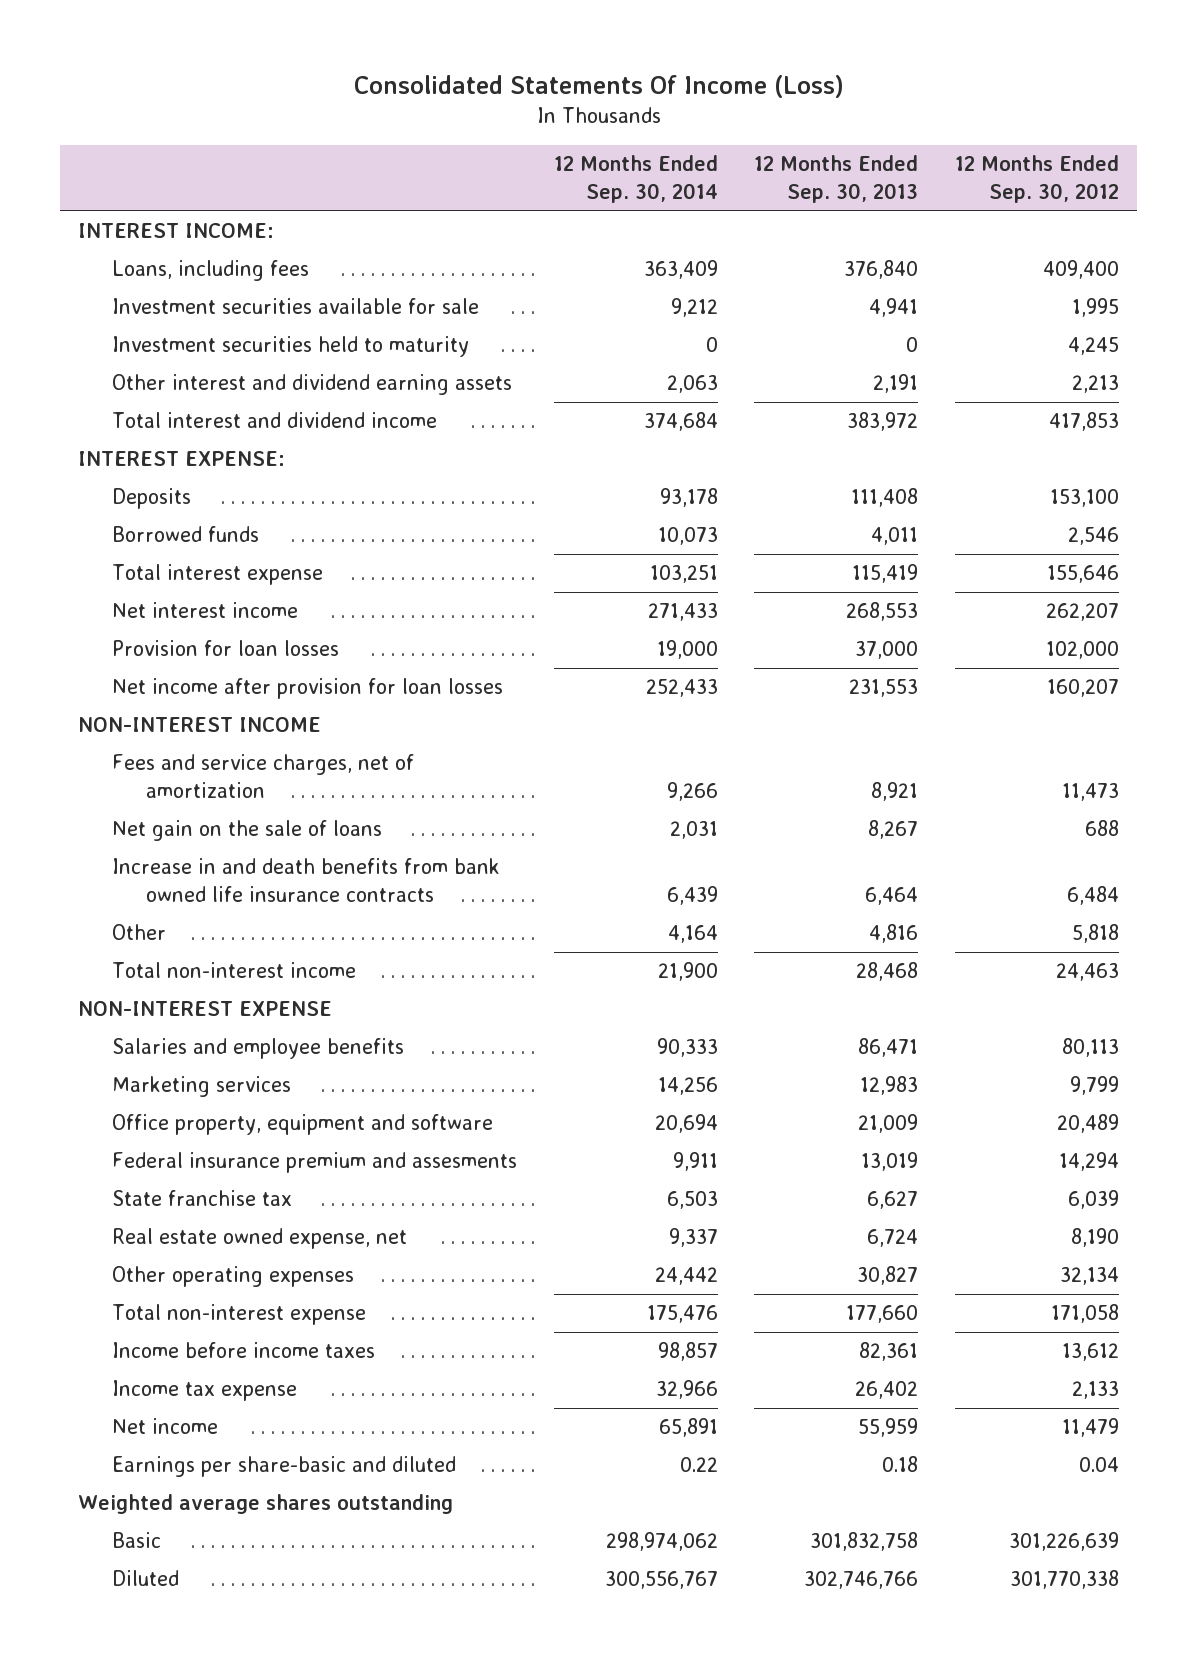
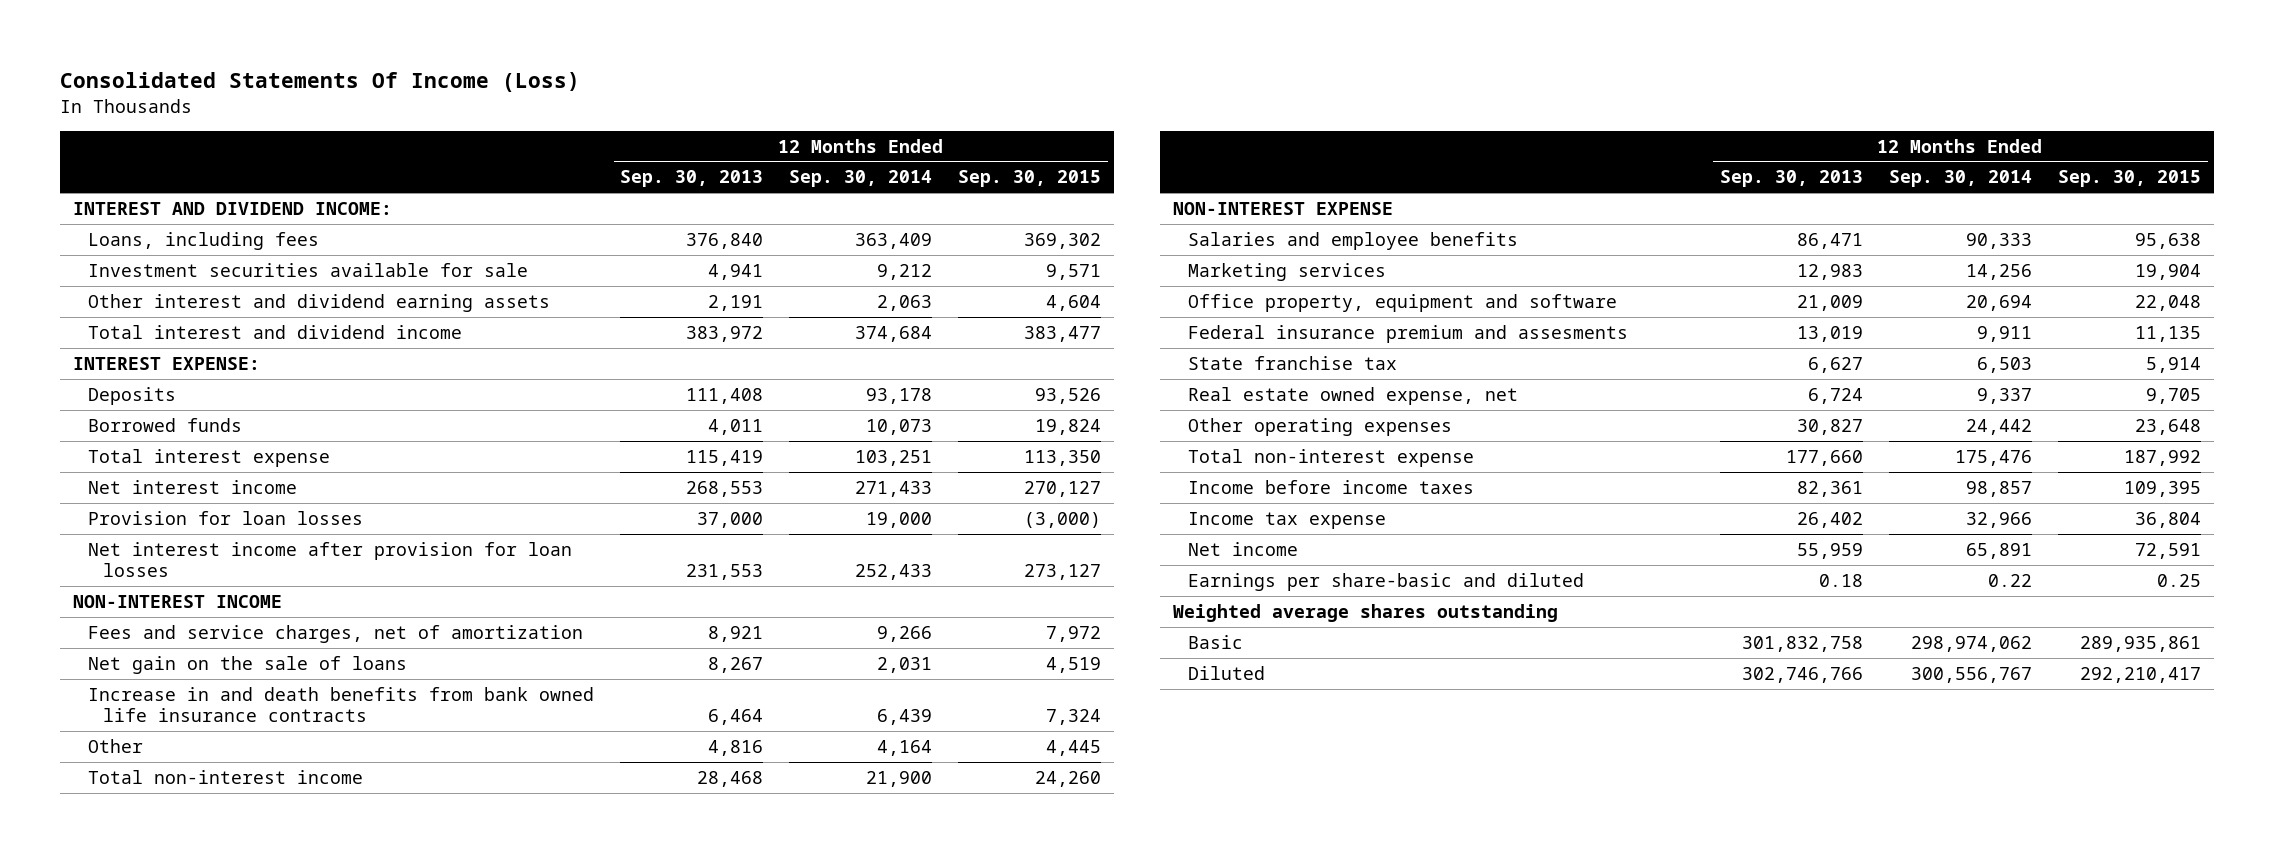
[954,155,1119,203] 12 Months Ended Sep. 30, 2012 -> none
none -> [958,170,1102,188] Sep. 30, 2015
[78,223,275,239] INTEREST INCOME: -> [73,201,393,215] INTEREST AND DIVIDEND INCOME:
[112,336,470,358] Investment securities held to maturity -> none
[112,678,504,700] Net income after provision for loan losses -> [87,541,572,578] Net interest income after provision for loan losses

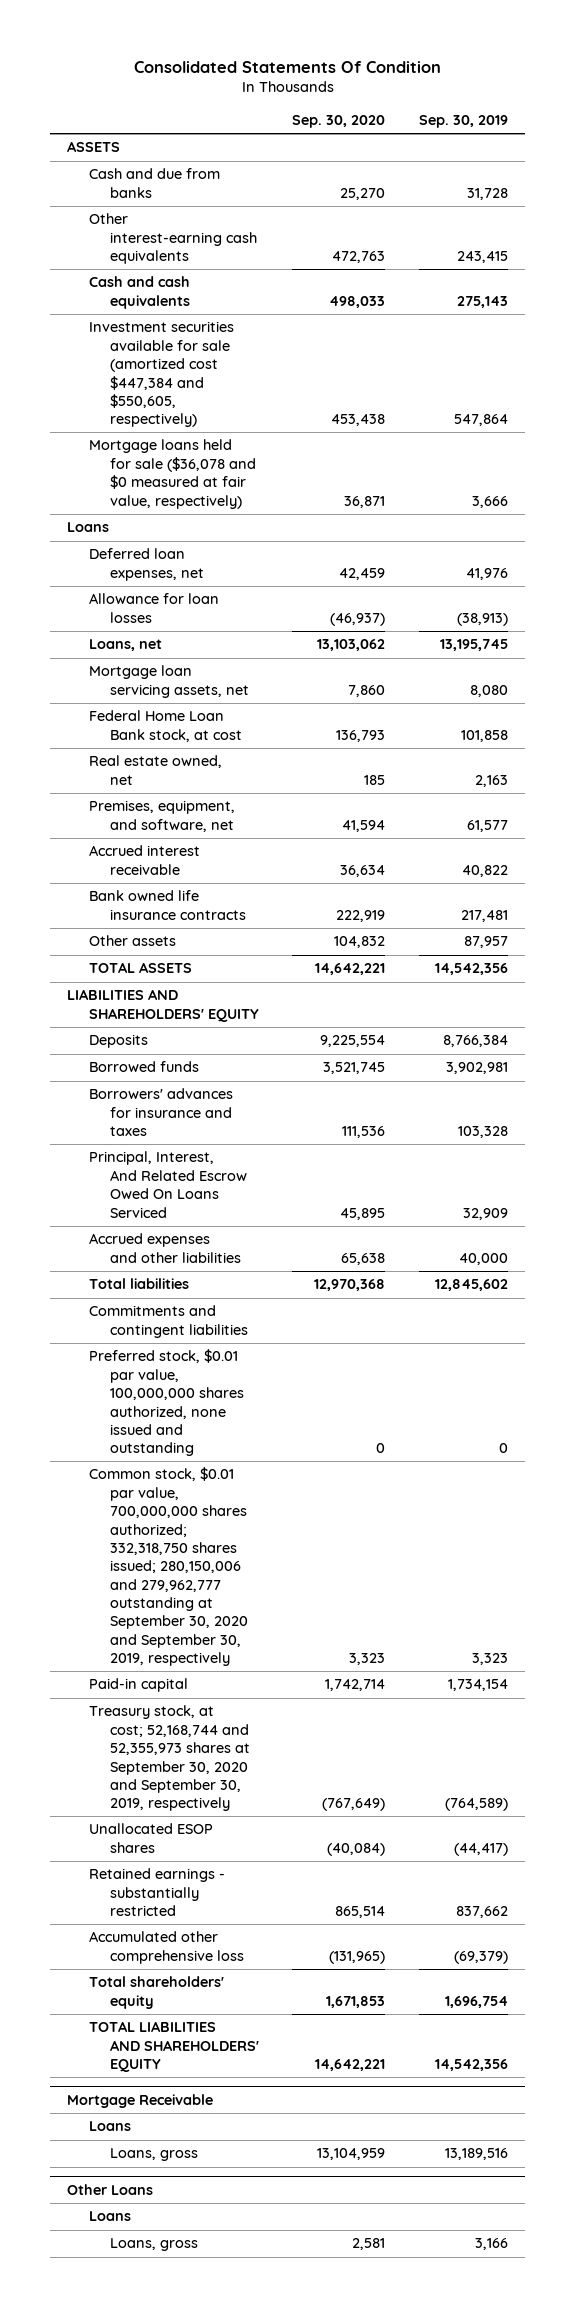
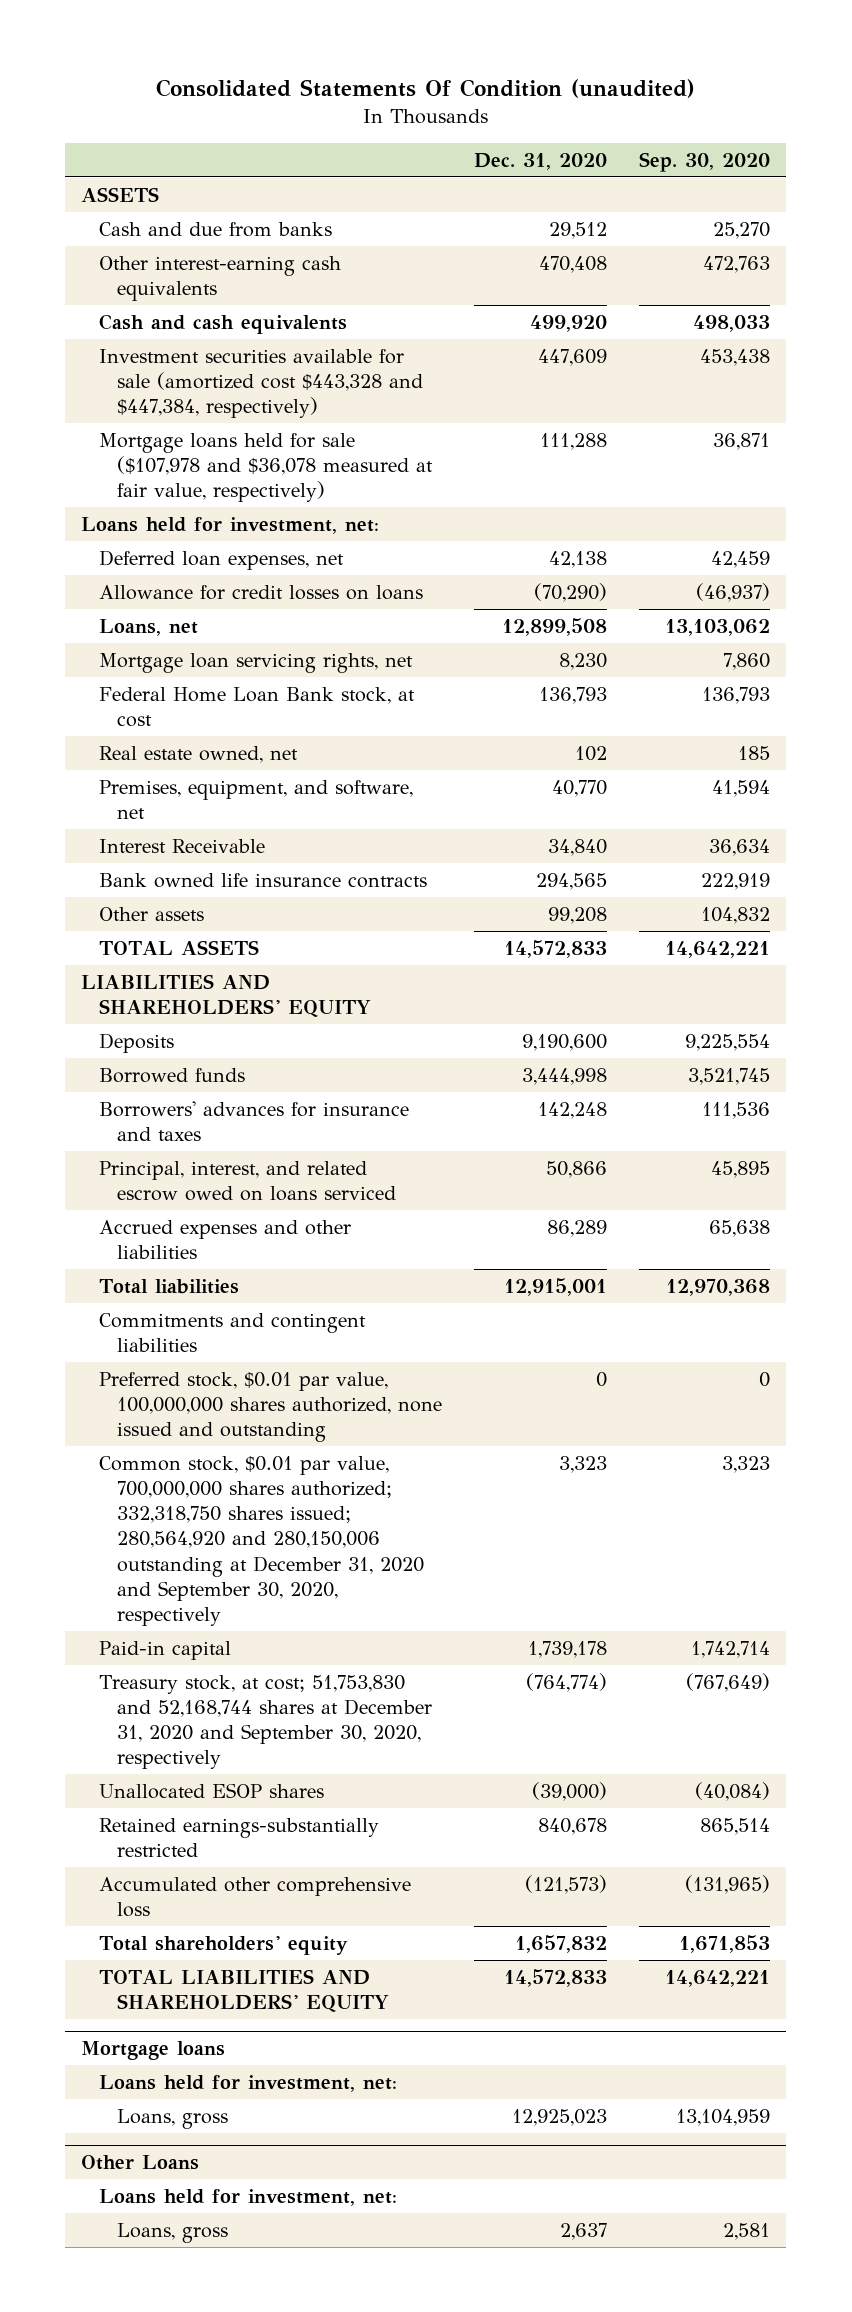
[133,60,441,73] Consolidated Statements Of Condition -> [155,79,695,99] Consolidated Statements Of Condition (unaudited)
[418,114,508,128] Sep. 30, 2019 -> none
none -> [474,152,608,170] Dec. 31, 2020
[88,321,234,428] Investment securities available for sale (amortized cost $447,384 and $550,605, respectively) -> [99,348,424,419] Investment securities available for sale (amortized cost $443,328 and $447,384, respectively)
[88,439,256,509] Mortgage loans held for sale ($36,078 and $0 measured at fair value, respectively) -> [99,432,434,503] Mortgage loans held for sale ($107,978 and $36,078 measured at fair value, respectively)
[67,522,110,533] Loans -> [81,516,380,534] Loans held for investment, net:
[88,593,219,623] Allowance for loan losses -> [99,584,424,600] Allowance for credit losses on loans
[88,665,249,698] Mortgage loan servicing assets, net -> [99,652,414,673] Mortgage loan servicing rights, net
[88,845,200,875] Accrued interest receivable -> [99,838,266,853] Interest Receivable
[88,1151,247,1218] Principal, Interest, And Related Escrow Owed On Loans Serviced -> [99,1160,397,1201] Principal, interest, and related escrow owed on loans serviced
[88,1467,248,1667] Common stock, $0.01 par value, 700,000,000 shares authorized; 332,318,750 shares issued; 280,150,006 and 279,962,777 outstanding at September 30, 2020 and September 30, 2019, respectively -> [99,1455,425,1627] Common stock, $0.01 par value, 700,000,000 shares authorized; 332,318,750 shares issued; 280,564,920 and 280,150,006 outstanding at December 31, 2020 and September 30, 2020, respectively
[88,1705,250,1812] Treasury stock, at cost; 52,168,744 and 52,355,973 shares at September 30, 2020 and September 30, 2019, respectively -> [99,1674,433,1770] Treasury stock, at cost; 51,753,830 and 52,168,744 shares at December 31, 2020 and September 30, 2020, respectively
[88,1868,225,1917] Retained earnings - substantially restricted -> [99,1817,380,1857] Retained earnings-substantially restricted
[67,2093,214,2108] Mortgage Receivable -> [81,2041,226,2061] Mortgage loans
[88,2121,131,2132] Loans -> [99,2074,398,2092] Loans held for investment, net:
[88,2211,131,2222] Loans -> [99,2188,398,2206] Loans held for investment, net:

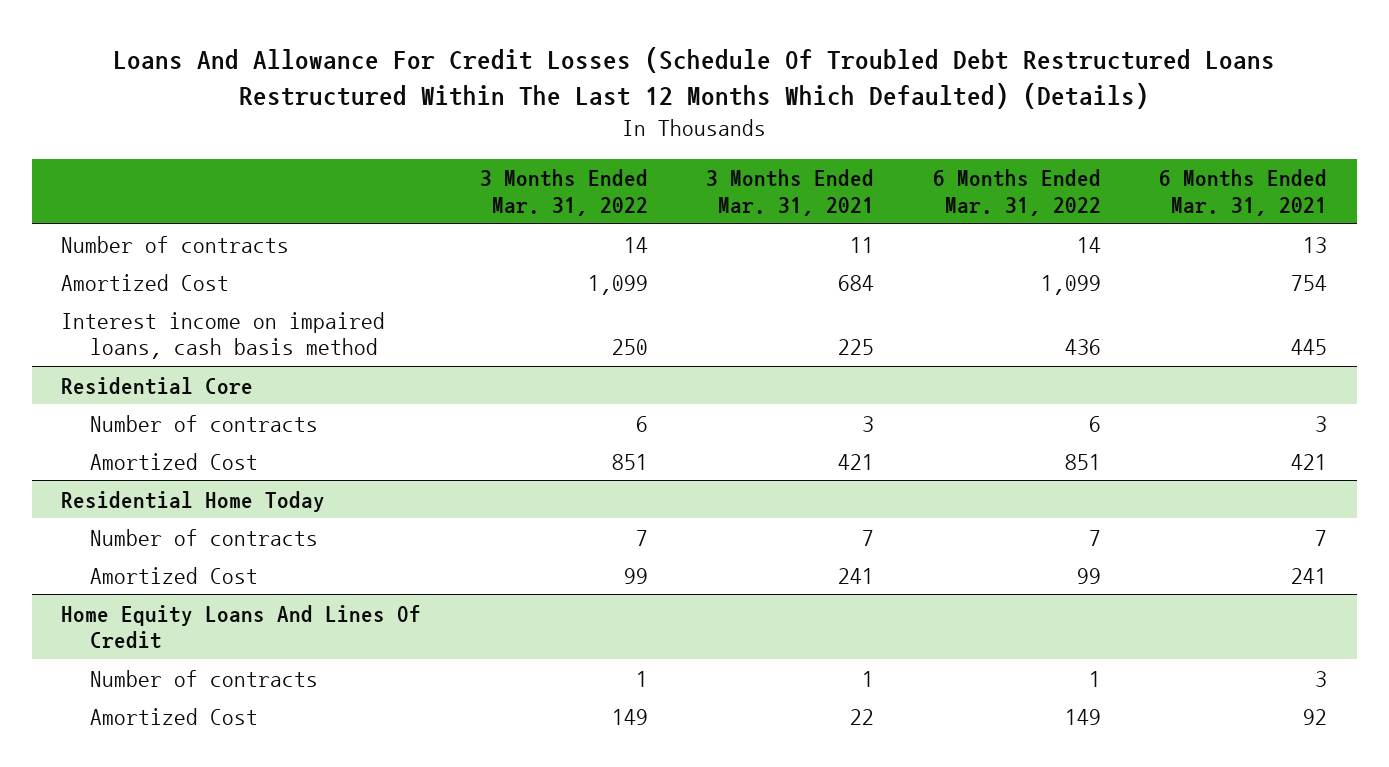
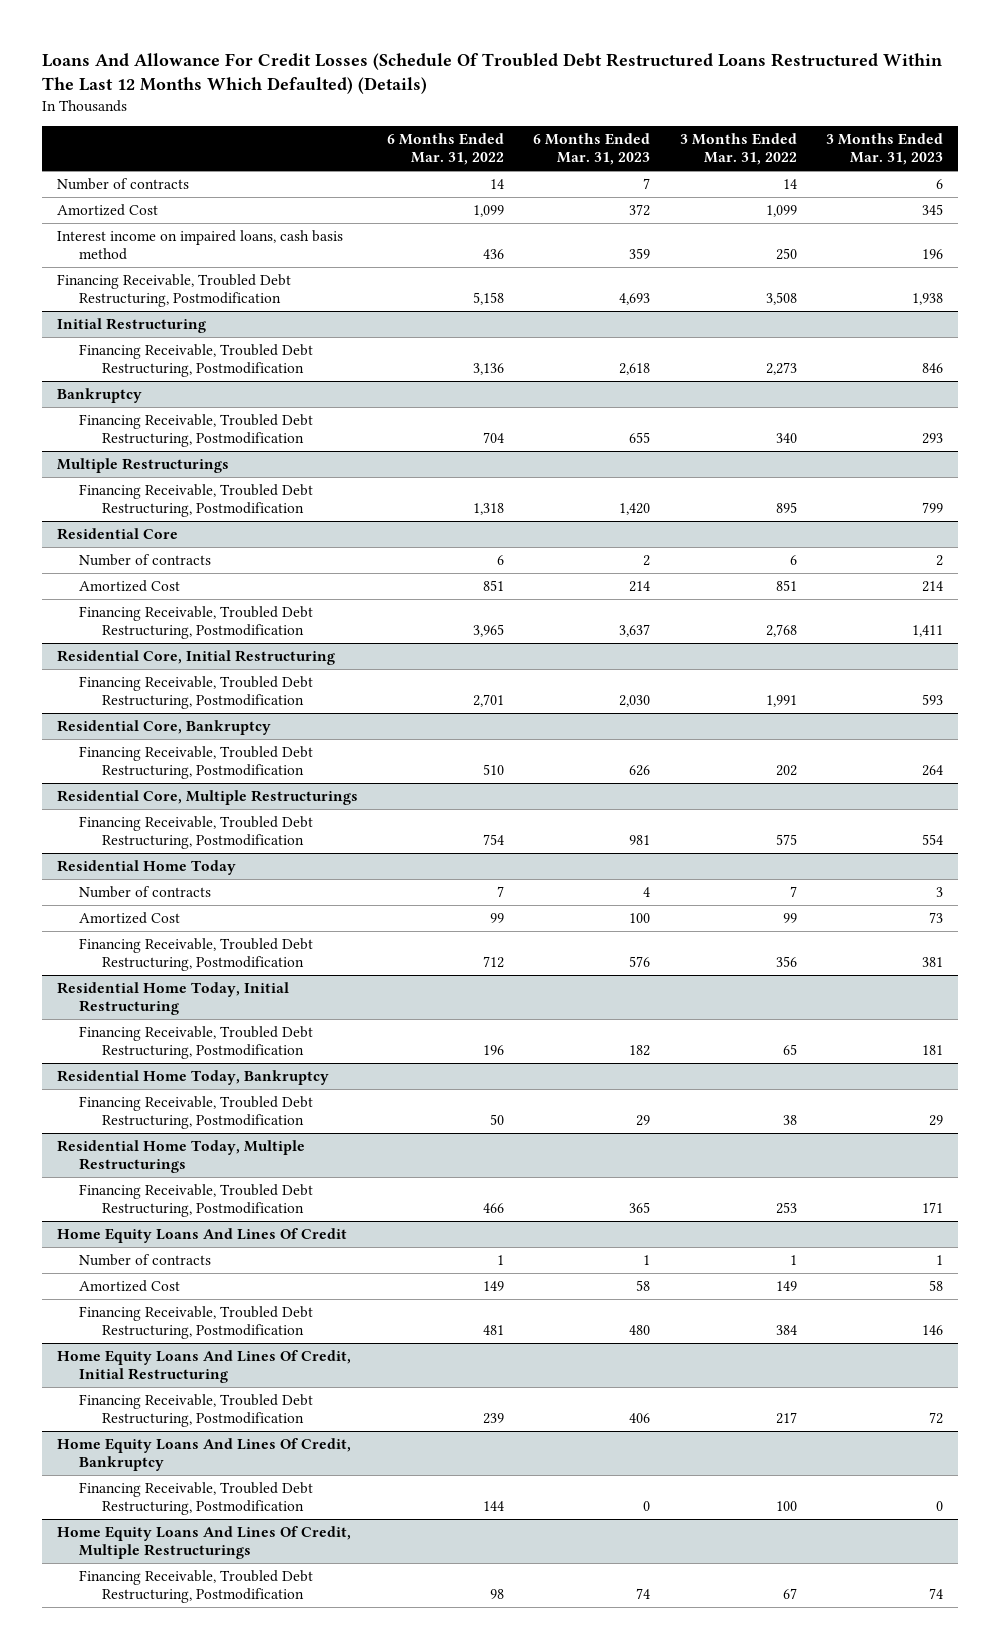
[706,169,875,216] 3 Months Ended Mar. 31, 2021 -> none
[1159,169,1328,216] 6 Months Ended Mar. 31, 2021 -> none
none -> [533,133,651,166] 6 Months Ended Mar. 31, 2023
none -> [826,133,944,166] 3 Months Ended Mar. 31, 2023
none -> [56,273,291,307] Financing Receivable, Troubled Debt Restructuring, Postmodification
none -> [56,317,206,333] Initial Restructuring
none -> [79,343,314,377] Financing Receivable, Troubled Debt Restructuring, Postmodification
none -> [56,387,142,403] Bankruptcy
none -> [79,413,314,447] Financing Receivable, Troubled Debt Restructuring, Postmodification
none -> [56,457,229,473] Multiple Restructurings
none -> [79,483,314,517] Financing Receivable, Troubled Debt Restructuring, Postmodification
none -> [79,605,314,639] Financing Receivable, Troubled Debt Restructuring, Postmodification
none -> [56,649,335,665] Residential Core, Initial Restructuring
none -> [79,675,314,709] Financing Receivable, Troubled Debt Restructuring, Postmodification
none -> [56,719,271,735] Residential Core, Bankruptcy
none -> [79,745,314,779] Financing Receivable, Troubled Debt Restructuring, Postmodification
none -> [56,789,358,805] Residential Core, Multiple Restructurings
none -> [79,815,314,849] Financing Receivable, Troubled Debt Restructuring, Postmodification
none -> [79,937,314,971] Financing Receivable, Troubled Debt Restructuring, Postmodification
none -> [56,981,289,1015] Residential Home Today, Initial Restructuring
none -> [79,1025,314,1059] Financing Receivable, Troubled Debt Restructuring, Postmodification
none -> [56,1069,329,1085] Residential Home Today, Bankruptcy
none -> [79,1095,314,1129] Financing Receivable, Troubled Debt Restructuring, Postmodification
none -> [56,1139,305,1173] Residential Home Today, Multiple Restructurings
none -> [79,1183,314,1217] Financing Receivable, Troubled Debt Restructuring, Postmodification
none -> [79,1305,314,1339] Financing Receivable, Troubled Debt Restructuring, Postmodification
none -> [56,1349,351,1383] Home Equity Loans And Lines Of Credit, Initial Restructuring
none -> [79,1393,314,1427] Financing Receivable, Troubled Debt Restructuring, Postmodification
none -> [56,1437,351,1471] Home Equity Loans And Lines Of Credit, Bankruptcy
none -> [79,1481,314,1515] Financing Receivable, Troubled Debt Restructuring, Postmodification
none -> [56,1525,351,1559] Home Equity Loans And Lines Of Credit, Multiple Restructurings
none -> [79,1569,314,1603] Financing Receivable, Troubled Debt Restructuring, Postmodification

